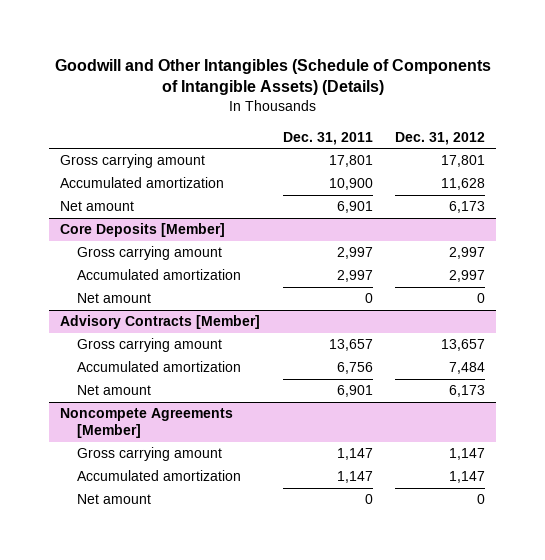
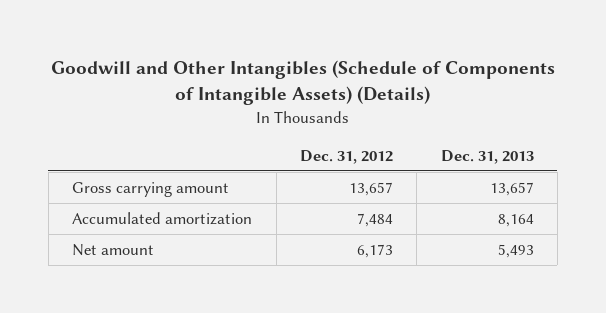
[282,131,373,145] Dec. 31, 2011 -> none
none -> [440,149,534,164] Dec. 31, 2013
[60,154,206,169] Gross carrying amount -> none
[60,177,225,189] Accumulated amortization -> none
[60,201,135,212] Net amount -> none
[60,223,226,238] Core Deposits [Member] -> none
[76,246,222,261] Gross carrying amount -> none
[76,269,241,281] Accumulated amortization -> none
[76,293,151,304] Net amount -> none
[60,315,261,330] Advisory Contracts [Member] -> none
[60,408,234,438] Noncompete Agreements [Member] -> none
[76,447,222,462] Gross carrying amount -> none
[76,470,241,482] Accumulated amortization -> none
[76,494,151,505] Net amount -> none

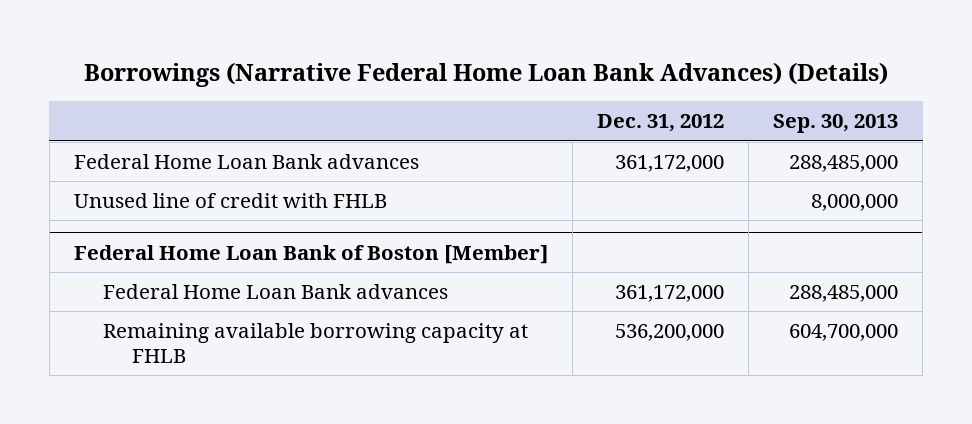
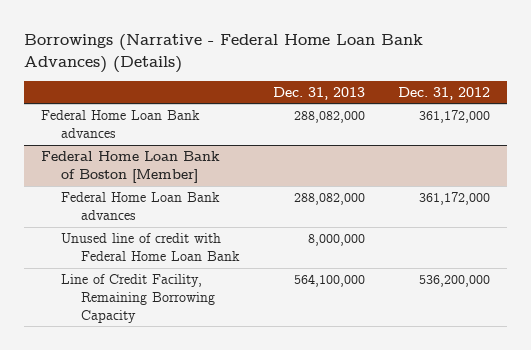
[83,61,888,87] Borrowings (Narrative Federal Home Loan Bank Advances) (Details) -> [23,34,423,73] Borrowings (Narrative - Federal Home Loan Bank Advances) (Details)
[773,114,899,134] Sep. 30, 2013 -> none
none -> [272,86,365,100] Dec. 31, 2013
[73,193,387,209] Unused line of credit with FHLB -> none
none -> [60,233,240,261] Unused line of credit with Federal Home Loan Bank
[102,323,528,363] Remaining available borrowing capacity at FHLB -> [60,274,215,323] Line of Credit Facility, Remaining Borrowing Capacity

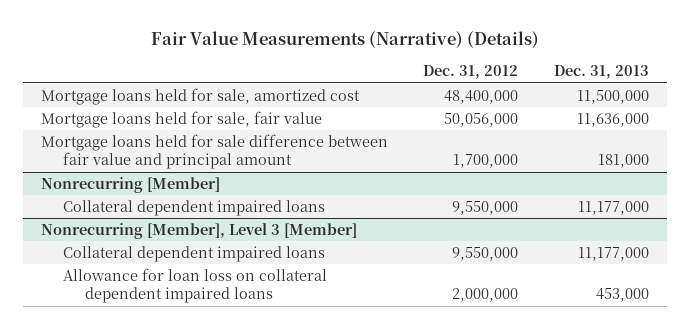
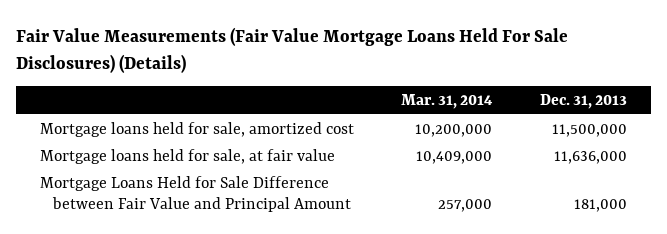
[150,31,539,49] Fair Value Measurements (Narrative) (Details) -> [15,27,568,74] Fair Value Measurements (Fair Value Mortgage Loans Held For Sale Disclosures) (Details)
[423,65,519,80] Dec. 31, 2012 -> none
none -> [401,94,494,110] Mar. 31, 2014
[40,176,220,193] Nonrecurring [Member] -> none
[62,199,325,216] Collateral dependent impaired loans -> none
[40,222,357,239] Nonrecurring [Member], Level 3 [Member] -> none
[62,245,325,262] Collateral dependent impaired loans -> none
[62,267,327,304] Allowance for loan loss on collateral dependent impaired loans -> none
[40,110,322,128] Mortgage loans held for sale, fair value -> [39,148,335,164] Mortgage loans held for sale, at fair value
[40,133,388,170] Mortgage loans held for sale difference between fair value and principal amount -> [39,175,351,213] Mortgage Loans Held for Sale Difference between Fair Value and Principal Amount

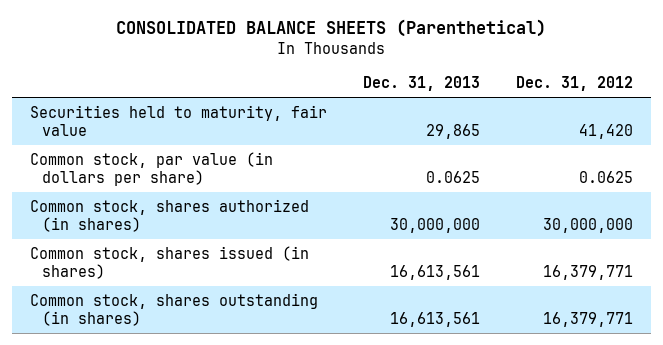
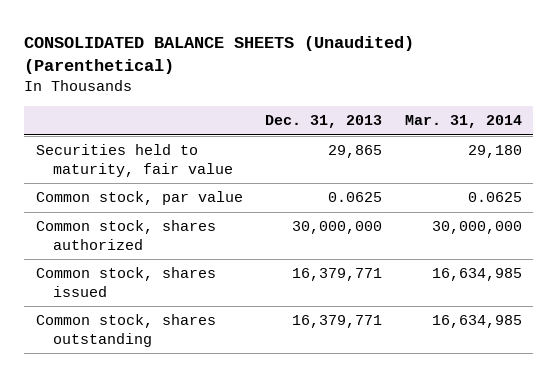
[116,19,547,38] CONSOLIDATED BALANCE SHEETS (Parenthetical) -> [24,35,415,74] CONSOLIDATED BALANCE SHEETS (Unaudited) (Parenthetical)
[515,76,633,92] Dec. 31, 2012 -> none
none -> [404,115,522,129] Mar. 31, 2014
[29,151,273,186] Common stock, par value (in dollars per share) -> [35,191,243,206] Common stock, par value
[29,198,309,232] Common stock, shares authorized (in shares) -> [35,220,216,251] Common stock, shares authorized
[29,245,309,279] Common stock, shares issued (in shares) -> [35,267,216,298] Common stock, shares issued
[389,264,480,280] 16,613,561 -> [292,268,383,282] 16,379,771
[29,292,318,326] Common stock, shares outstanding (in shares) -> [35,314,216,348] Common stock, shares outstanding
[389,311,480,327] 16,613,561 -> [292,315,383,329] 16,379,771

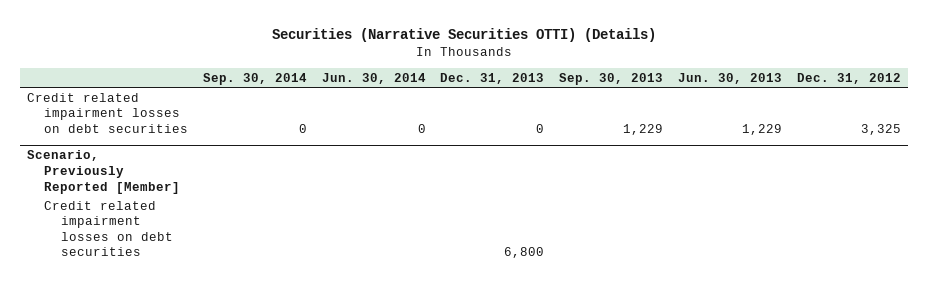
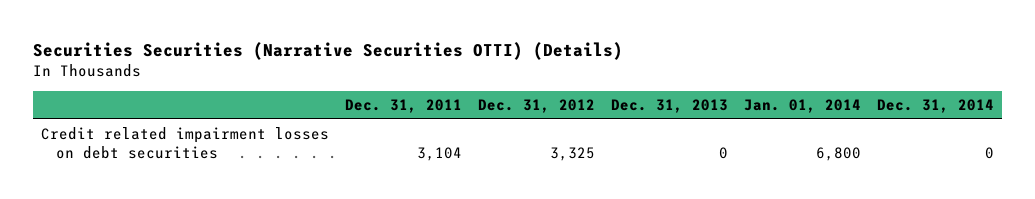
[272,28,657,43] Securities (Narrative Securities OTTI) (Details) -> [32,42,623,61] Securities Securities (Narrative Securities OTTI) (Details)
[202,72,307,85] Sep. 30, 2014 -> none
[321,72,426,84] Jun. 30, 2014 -> none
[559,72,664,85] Sep. 30, 2013 -> none
[678,72,783,84] Jun. 30, 2013 -> none
none -> [344,99,462,114] Dec. 31, 2011
none -> [743,99,861,114] Jan. 01, 2014
none -> [877,99,995,114] Dec. 31, 2014
[27,150,180,194] Scenario, Previously Reported [Member] -> none
[43,200,173,257] Credit related impairment losses on debt securities -> none

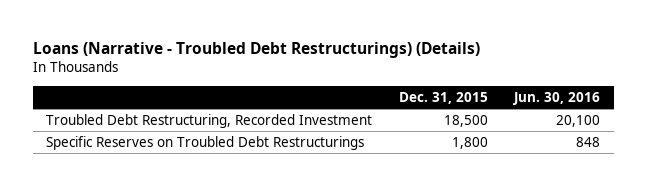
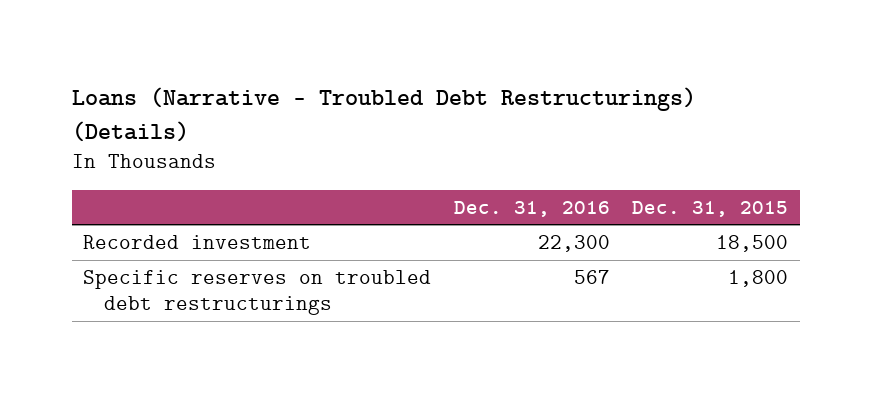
[513,91,601,105] Jun. 30, 2016 -> none
none -> [453,200,610,217] Dec. 31, 2016
[46,114,373,129] Troubled Debt Restructuring, Recorded Investment -> [83,235,312,250] Recorded investment
[46,136,365,151] Specific Reserves on Troubled Debt Restructurings -> [83,270,432,316] Specific reserves on troubled debt restructurings

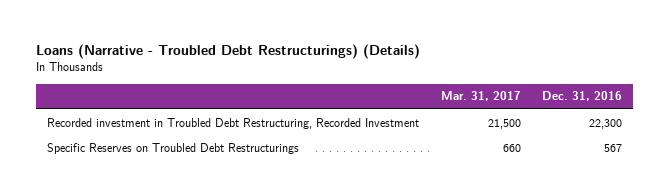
[632,200,789,217] Dec. 31, 2015 -> none
none -> [440,91,521,102] Mar. 31, 2017
[83,235,312,250] Recorded investment -> [46,117,419,129] Recorded investment in Troubled Debt Restructuring, Recorded Investment
[83,270,432,316] Specific reserves on troubled debt restructurings -> [46,142,299,154] Specific Reserves on Troubled Debt Restructurings

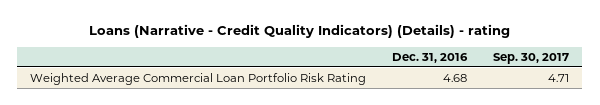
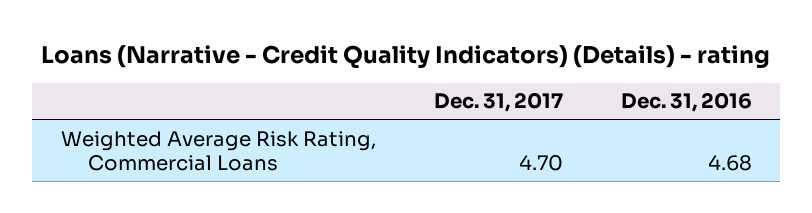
[493,52,570,64] Sep. 30, 2017 -> none
none -> [433,92,563,113] Dec. 31, 2017
[30,73,367,86] Weighted Average Commercial Loan Portfolio Risk Rating -> [60,130,376,171] Weighted Average Risk Rating, Commercial Loans

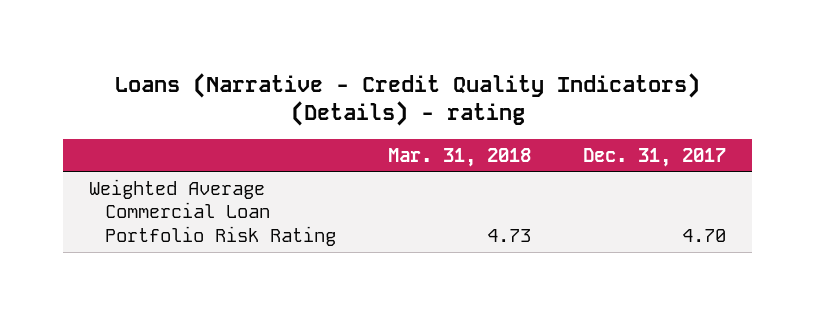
[620,92,752,113] Dec. 31, 2016 -> none
none -> [388,147,532,167] Mar. 31, 2018
[60,130,376,171] Weighted Average Risk Rating, Commercial Loans -> [88,178,337,246] Weighted Average Commercial Loan Portfolio Risk Rating

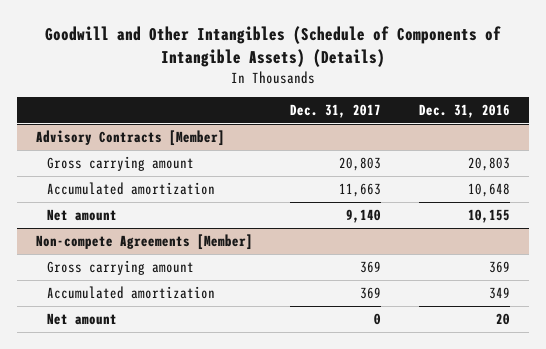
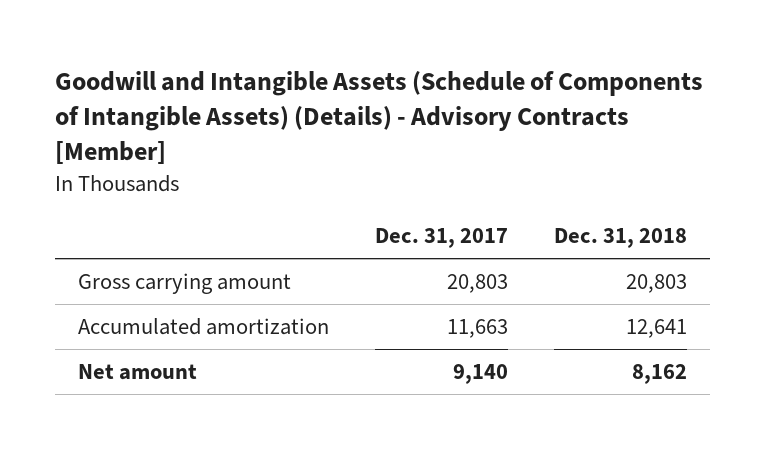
[44,26,501,67] Goodwill and Other Intangibles (Schedule of Components of Intangible Assets) (Details) -> [54,70,703,165] Goodwill and Intangible Assets (Schedule of Components of Intangible Assets) (Details) - Advisory Contracts [Member]
[418,104,510,119] Dec. 31, 2016 -> none
none -> [553,228,687,249] Dec. 31, 2018
[36,129,226,146] Advisory Contracts [Member] -> none
[36,233,254,250] Non-compete Agreements [Member] -> none
[46,259,194,275] Gross carrying amount -> none
[46,285,215,299] Accumulated amortization -> none
[46,312,117,325] Net amount -> none

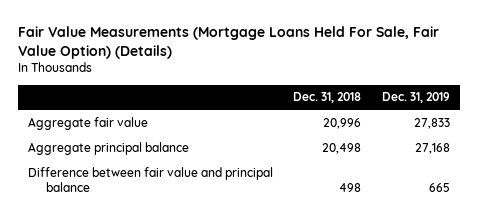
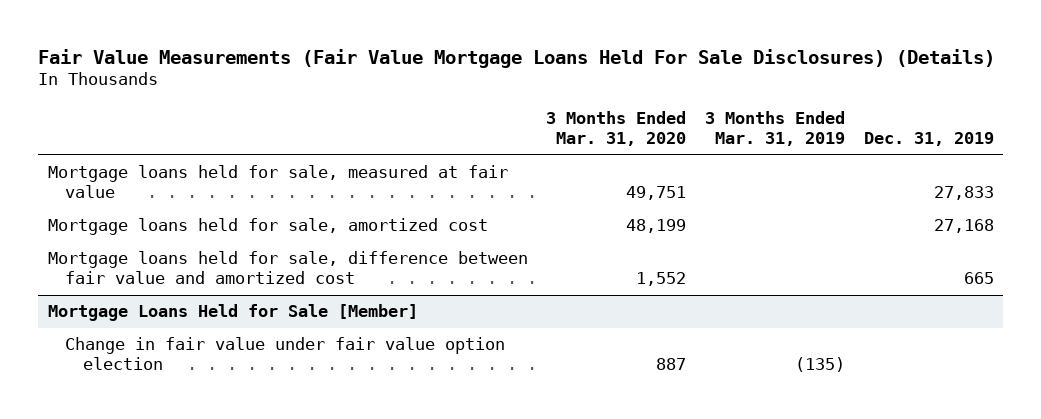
[18,25,440,59] Fair Value Measurements (Mortgage Loans Held For Sale, Fair Value Option) (Details) -> [38,48,996,68] Fair Value Measurements (Fair Value Mortgage Loans Held For Sale Disclosures) (Details)
[293,92,362,104] Dec. 31, 2018 -> none
none -> [546,111,687,147] 3 Months Ended Mar. 31, 2020
none -> [705,111,846,147] 3 Months Ended Mar. 31, 2019
[28,116,149,130] Aggregate fair value -> [47,165,508,199] Mortgage loans held for sale, measured at fair value
[28,141,190,155] Aggregate principal balance -> [47,218,488,236] Mortgage loans held for sale, amortized cost
[28,166,274,193] Difference between fair value and principal balance -> [47,251,528,285] Mortgage loans held for sale, difference between fair value and amortized cost
none -> [47,304,418,322] Mortgage Loans Held for Sale [Member]
none -> [65,337,506,371] Change in fair value under fair value option election

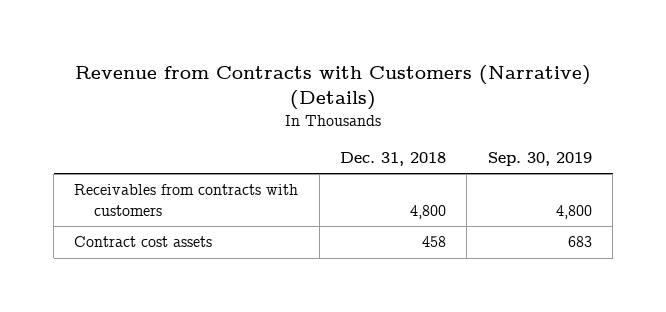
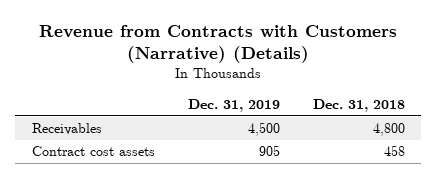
[487,152,592,167] Sep. 30, 2019 -> none
none -> [187,98,280,112] Dec. 31, 2019
[74,184,299,216] Receivables from contracts with customers -> [31,123,102,136] Receivables

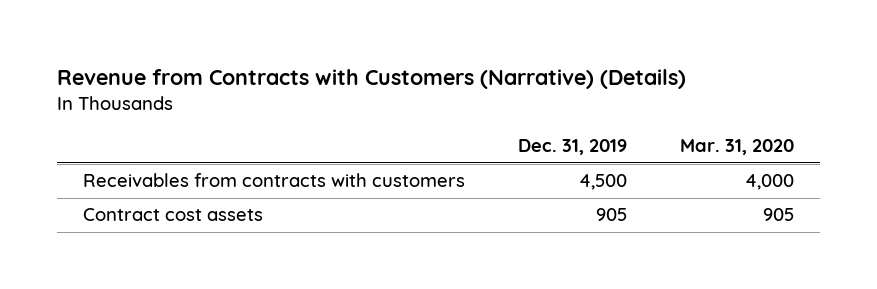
[312,98,405,112] Dec. 31, 2018 -> none
none -> [679,139,794,156] Mar. 31, 2020
[31,123,102,136] Receivables -> [83,173,466,188] Receivables from contracts with customers

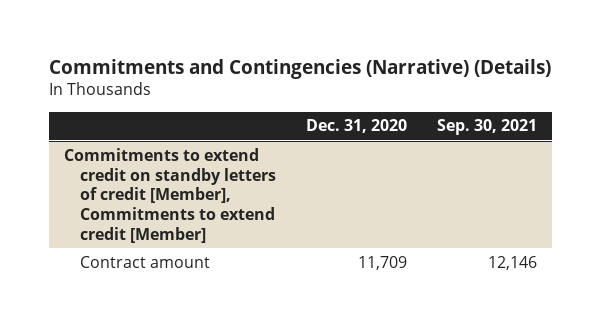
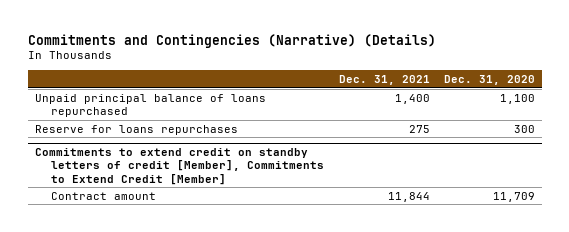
[437,119,538,136] Sep. 30, 2021 -> none
none -> [338,75,430,86] Dec. 31, 2021
none -> [34,93,266,117] Unpaid principal balance of loans repurchased
none -> [34,124,238,135] Reserve for loans repurchases
[63,147,277,243] Commitments to extend credit on standby letters of credit [Member], Commitments to extend credit [Member] -> [34,148,325,185] Commitments to extend credit on standby letters of credit [Member], Commitments to Extend Credit [Member]

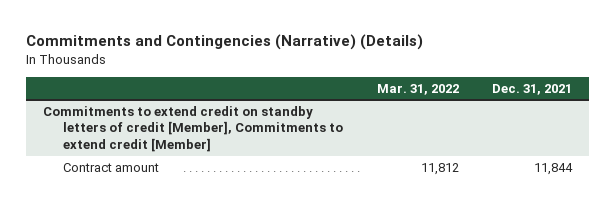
[443,75,535,86] Dec. 31, 2020 -> none
none -> [376,83,459,95] Mar. 31, 2022
[34,93,266,117] Unpaid principal balance of loans repurchased -> none
[34,124,238,135] Reserve for loans repurchases -> none
[34,148,325,185] Commitments to extend credit on standby letters of credit [Member], Commitments to Extend Credit [Member] -> [43,105,343,153] Commitments to extend credit on standby letters of credit [Member], Commitments to extend credit [Member]

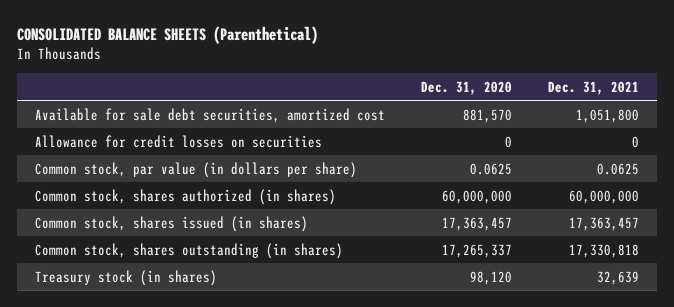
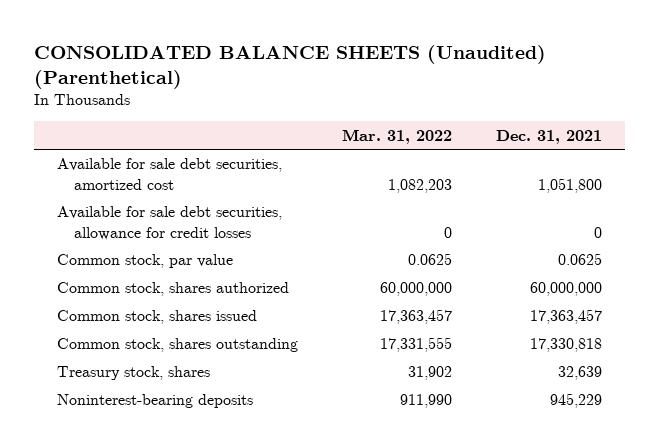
[17,25,319,44] CONSOLIDATED BALANCE SHEETS (Parenthetical) -> [34,45,547,89] CONSOLIDATED BALANCE SHEETS (Unaudited) (Parenthetical)
[421,80,513,95] Dec. 31, 2020 -> none
none -> [341,128,452,144] Mar. 31, 2022
[35,134,323,148] Allowance for credit losses on securities -> [56,206,282,240] Available for sale debt securities, allowance for credit losses
[35,161,358,178] Common stock, par value (in dollars per share) -> [56,254,233,269] Common stock, par value
[35,188,337,205] Common stock, shares authorized (in shares) -> [56,282,289,297] Common stock, shares authorized
[35,215,309,232] Common stock, shares issued (in shares) -> [56,310,257,325] Common stock, shares issued
[35,242,344,259] Common stock, shares outstanding (in shares) -> [56,338,298,353] Common stock, shares outstanding
[35,269,218,286] Treasury stock (in shares) -> [56,366,210,381] Treasury stock, shares
none -> [56,394,253,409] Noninterest-bearing deposits

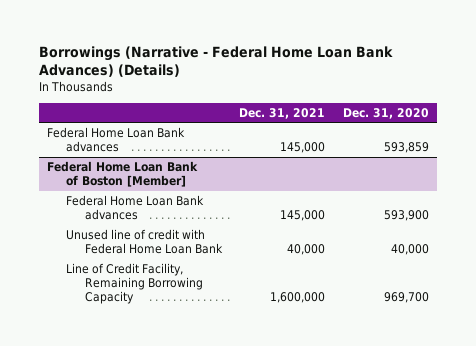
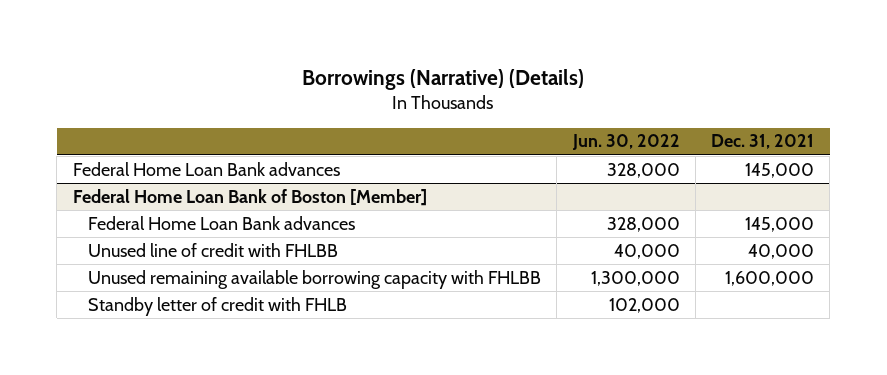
[38,45,393,78] Borrowings (Narrative - Federal Home Loan Bank Advances) (Details) -> [302,68,585,90] Borrowings (Narrative) (Details)
[342,107,429,119] Dec. 31, 2020 -> none
none -> [571,134,680,151] Jun. 30, 2022
[66,229,223,255] Unused line of credit with Federal Home Loan Bank -> [87,242,338,257] Unused line of credit with FHLBB
[66,263,203,305] Line of Credit Facility, Remaining Borrowing Capacity -> [87,269,541,289] Unused remaining available borrowing capacity with FHLBB
none -> [87,296,347,316] Standby letter of credit with FHLB

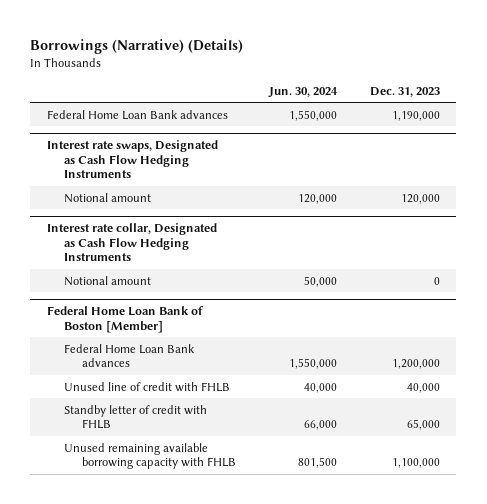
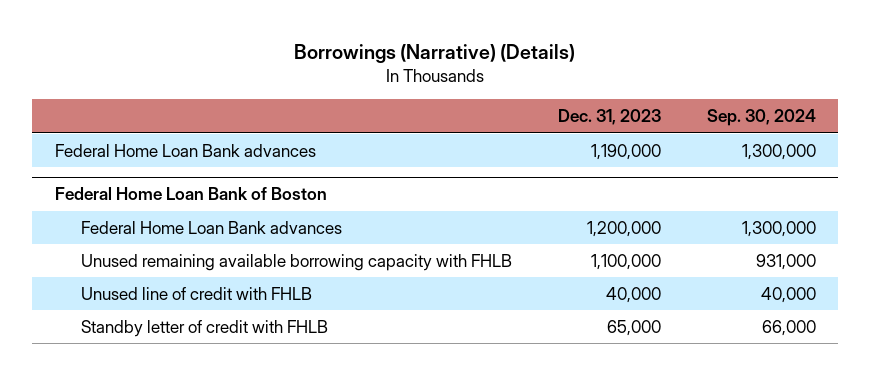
[267,86,338,98] Jun. 30, 2024 -> none
none -> [706,109,816,127] Sep. 30, 2024
[47,139,219,179] Interest rate swaps, Designated as Cash Flow Hedging Instruments -> none
[64,192,152,203] Notional amount -> none
[47,222,218,262] Interest rate collar, Designated as Cash Flow Hedging Instruments -> none
[64,275,152,286] Notional amount -> none
[47,305,205,333] Federal Home Loan Bank of Boston [Member] -> [55,187,328,201] Federal Home Loan Bank of Boston
none -> [81,253,513,271] Unused remaining available borrowing capacity with FHLB
[64,442,236,470] Unused remaining available borrowing capacity with FHLB -> none

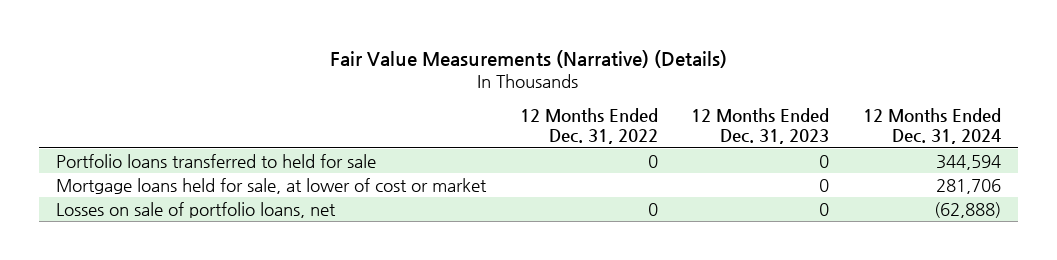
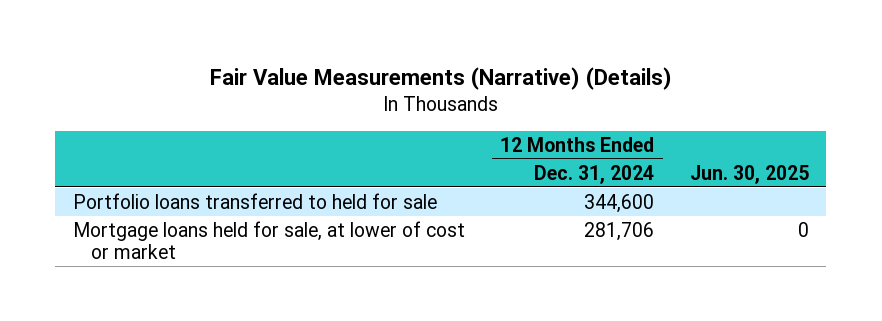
[519,108,658,145] 12 Months Ended Dec. 31, 2022 -> none
[691,108,830,145] 12 Months Ended Dec. 31, 2023 -> none
none -> [689,164,809,184] Jun. 30, 2025
[935,154,1001,170] 344,594 -> [584,193,655,213] 344,600
[56,201,337,218] Losses on sale of portfolio loans, net -> none

